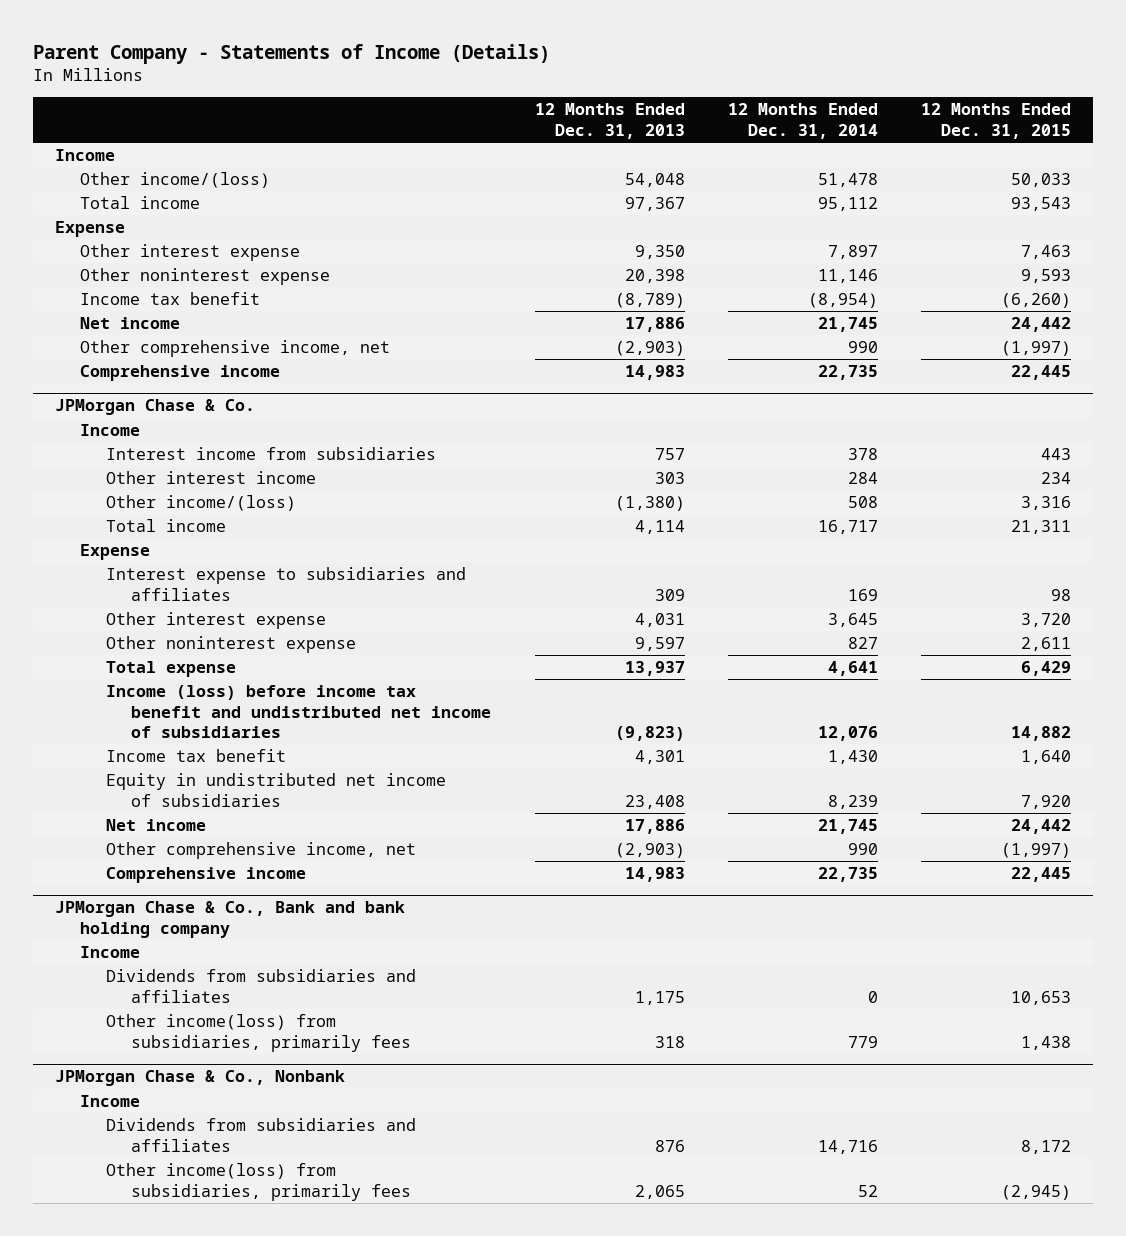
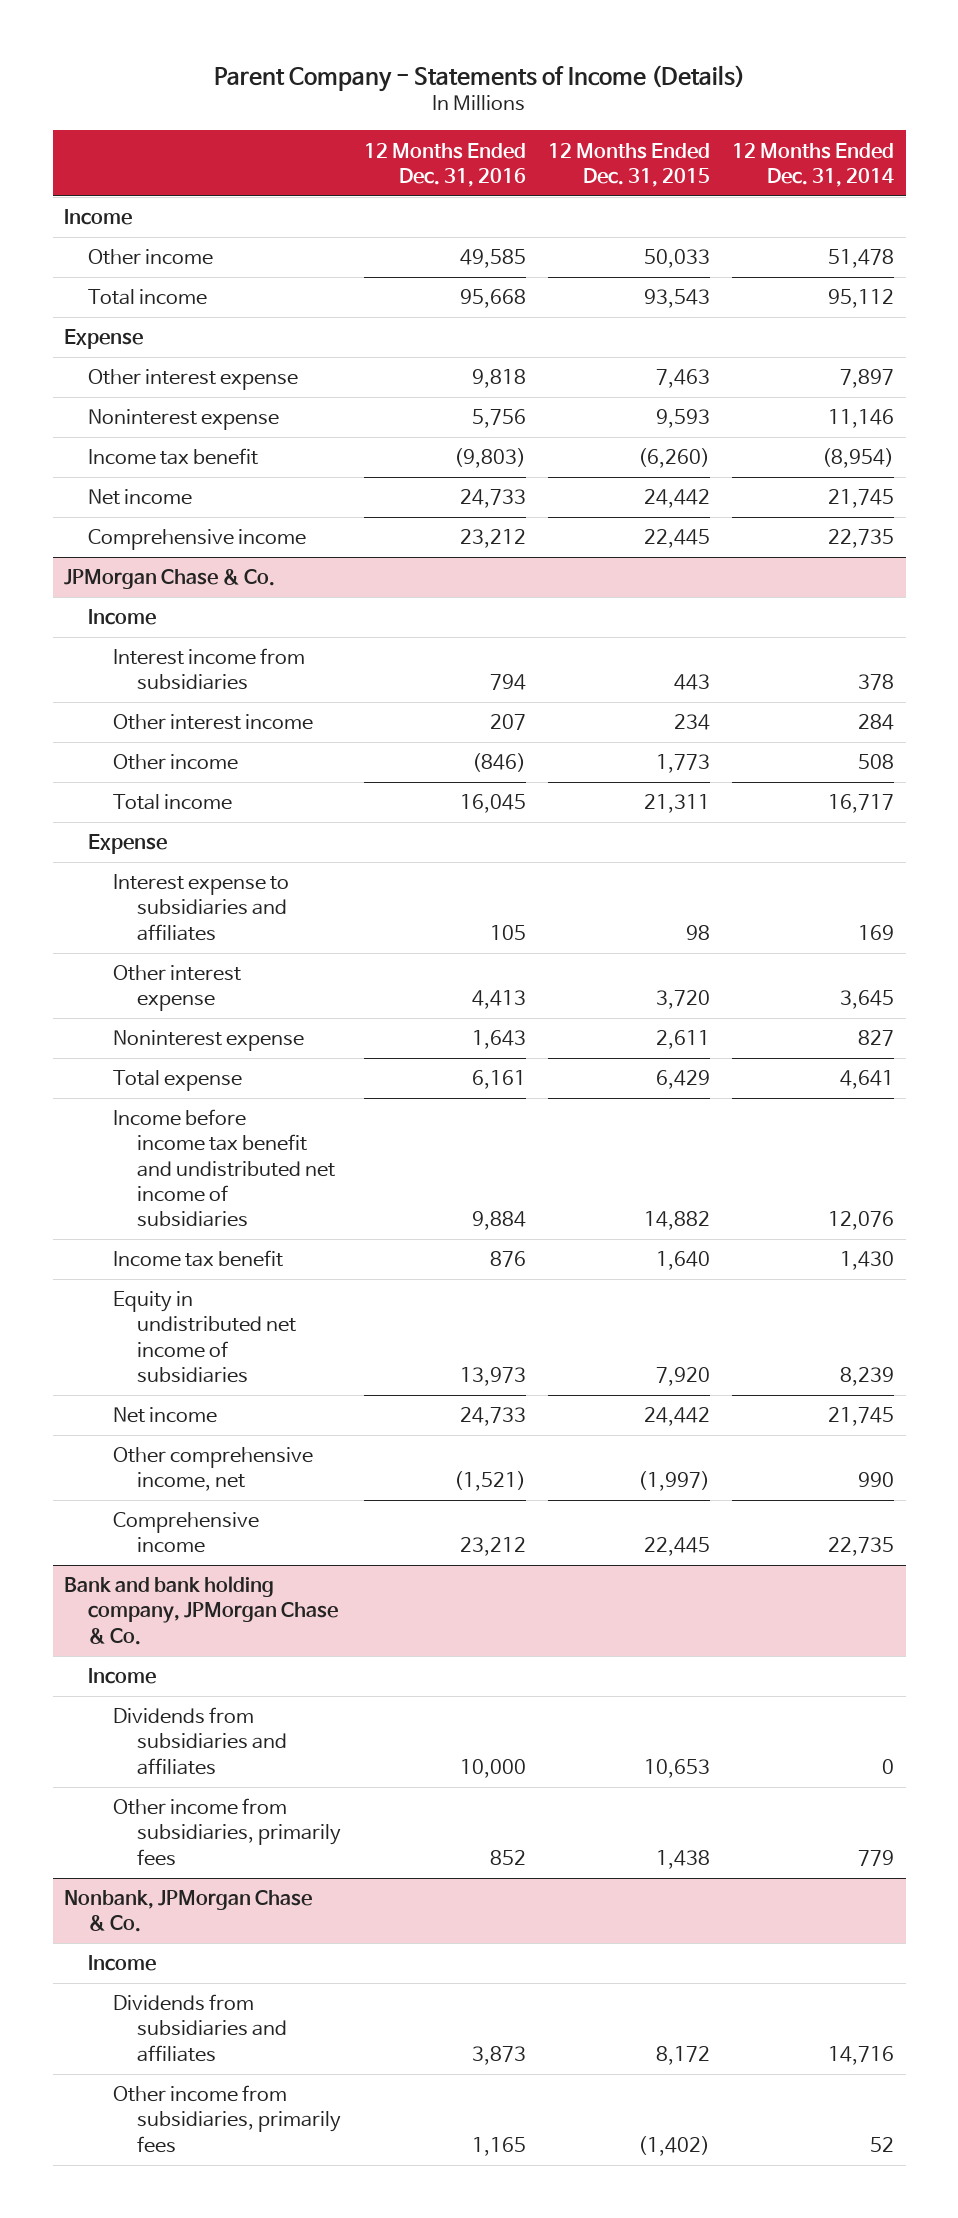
[534,103,685,139] 12 Months Ended Dec. 31, 2013 -> none
none -> [363,142,526,187] 12 Months Ended Dec. 31, 2016
[80,172,271,189] Other income/(loss) -> [88,249,214,266] Other income
[80,268,331,286] Other noninterest expense -> [88,409,280,431] Noninterest expense
[80,340,391,358] Other comprehensive income, net -> none
[105,495,296,512] Other income/(loss) -> [112,754,238,771] Other income
[1021,496,1072,511] 3,316 -> [656,754,711,774] 1,773
[105,636,356,654] Other noninterest expense -> [112,1030,304,1052] Noninterest expense
[105,685,492,739] Income (loss) before income tax benefit and undistributed net income of subsidiaries -> [112,1109,336,1227] Income before income tax benefit and undistributed net income of subsidiaries
[54,901,405,938] JPMorgan Chase & Co., Bank and bank holding company -> [63,1576,339,1645] Bank and bank holding company, JPMorgan Chase & Co.
[105,1014,412,1052] Other income(loss) from subsidiaries, primarily fees -> [112,1798,342,1866] Other income from subsidiaries, primarily fees
[54,1070,345,1087] JPMorgan Chase & Co., Nonbank -> [63,1890,312,1933] Nonbank, JPMorgan Chase & Co.
[105,1163,412,1201] Other income(loss) from subsidiaries, primarily fees -> [112,2085,342,2153] Other income from subsidiaries, primarily fees
[1001,1184,1072,1200] (2,945) -> [638,2135,711,2156] (1,402)

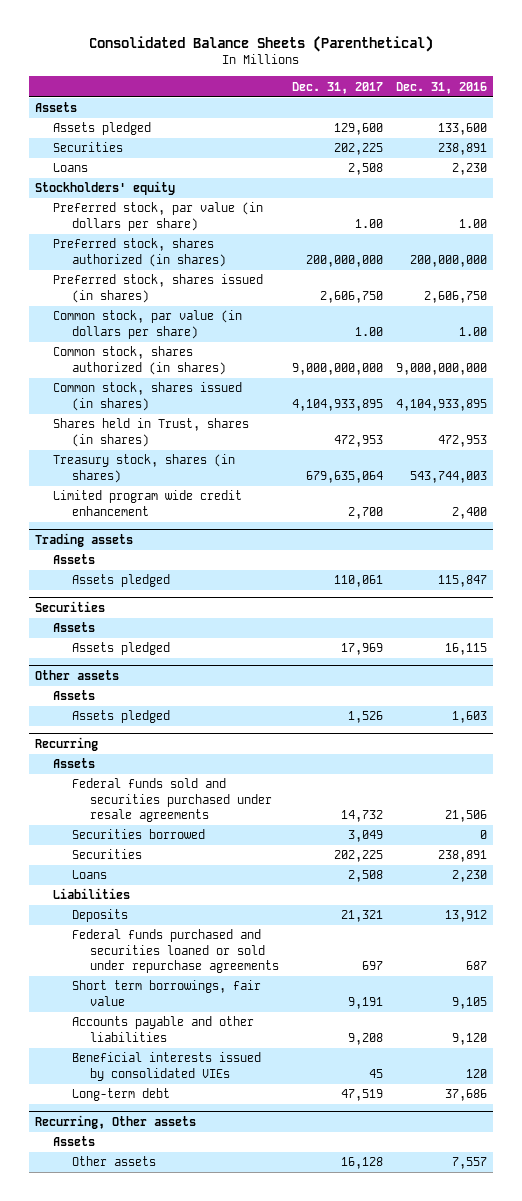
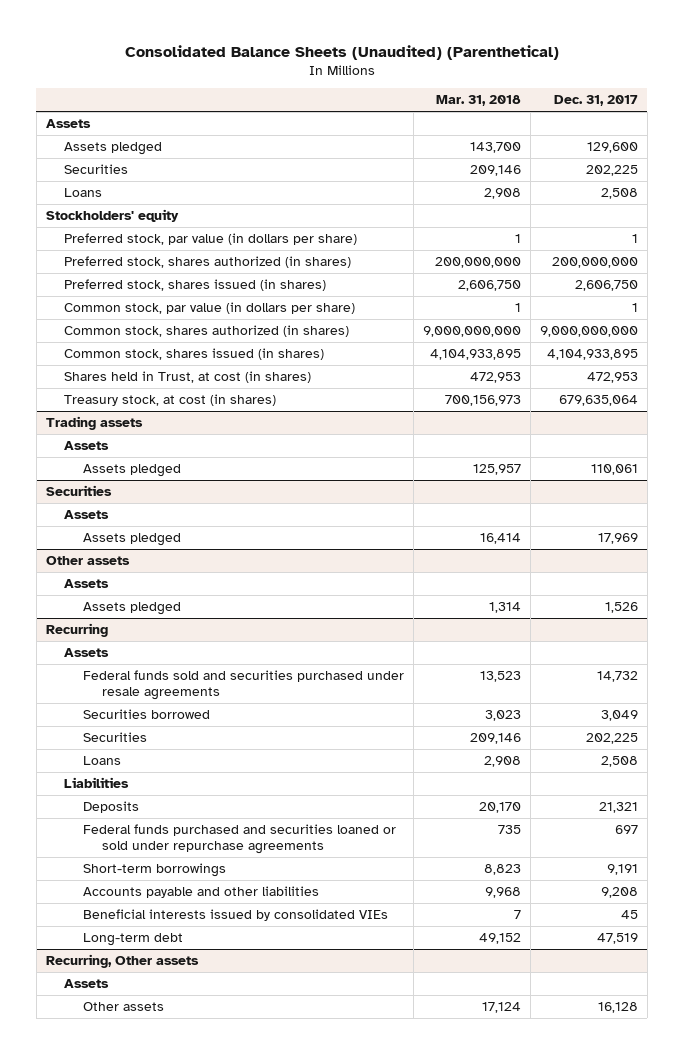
[88,35,433,52] Consolidated Balance Sheets (Parenthetical) -> [124,44,559,60] Consolidated Balance Sheets (Unaudited) (Parenthetical)
[395,81,487,94] Dec. 31, 2016 -> none
none -> [435,95,521,107] Mar. 31, 2018
[354,218,383,228] 1.00 -> [631,233,638,243] 1
[354,326,383,336] 1.00 -> [631,302,638,312] 1
[53,490,243,516] Limited program wide credit enhancement -> none
[53,418,250,447] Shares held in Trust, shares (in shares) -> [64,370,312,383] Shares held in Trust, at cost (in shares)
[53,454,236,483] Treasury stock, shares (in shares) -> [64,393,277,406] Treasury stock, at cost (in shares)
[71,980,261,1006] Short term borrowings, fair value -> [83,862,227,877] Short-term borrowings

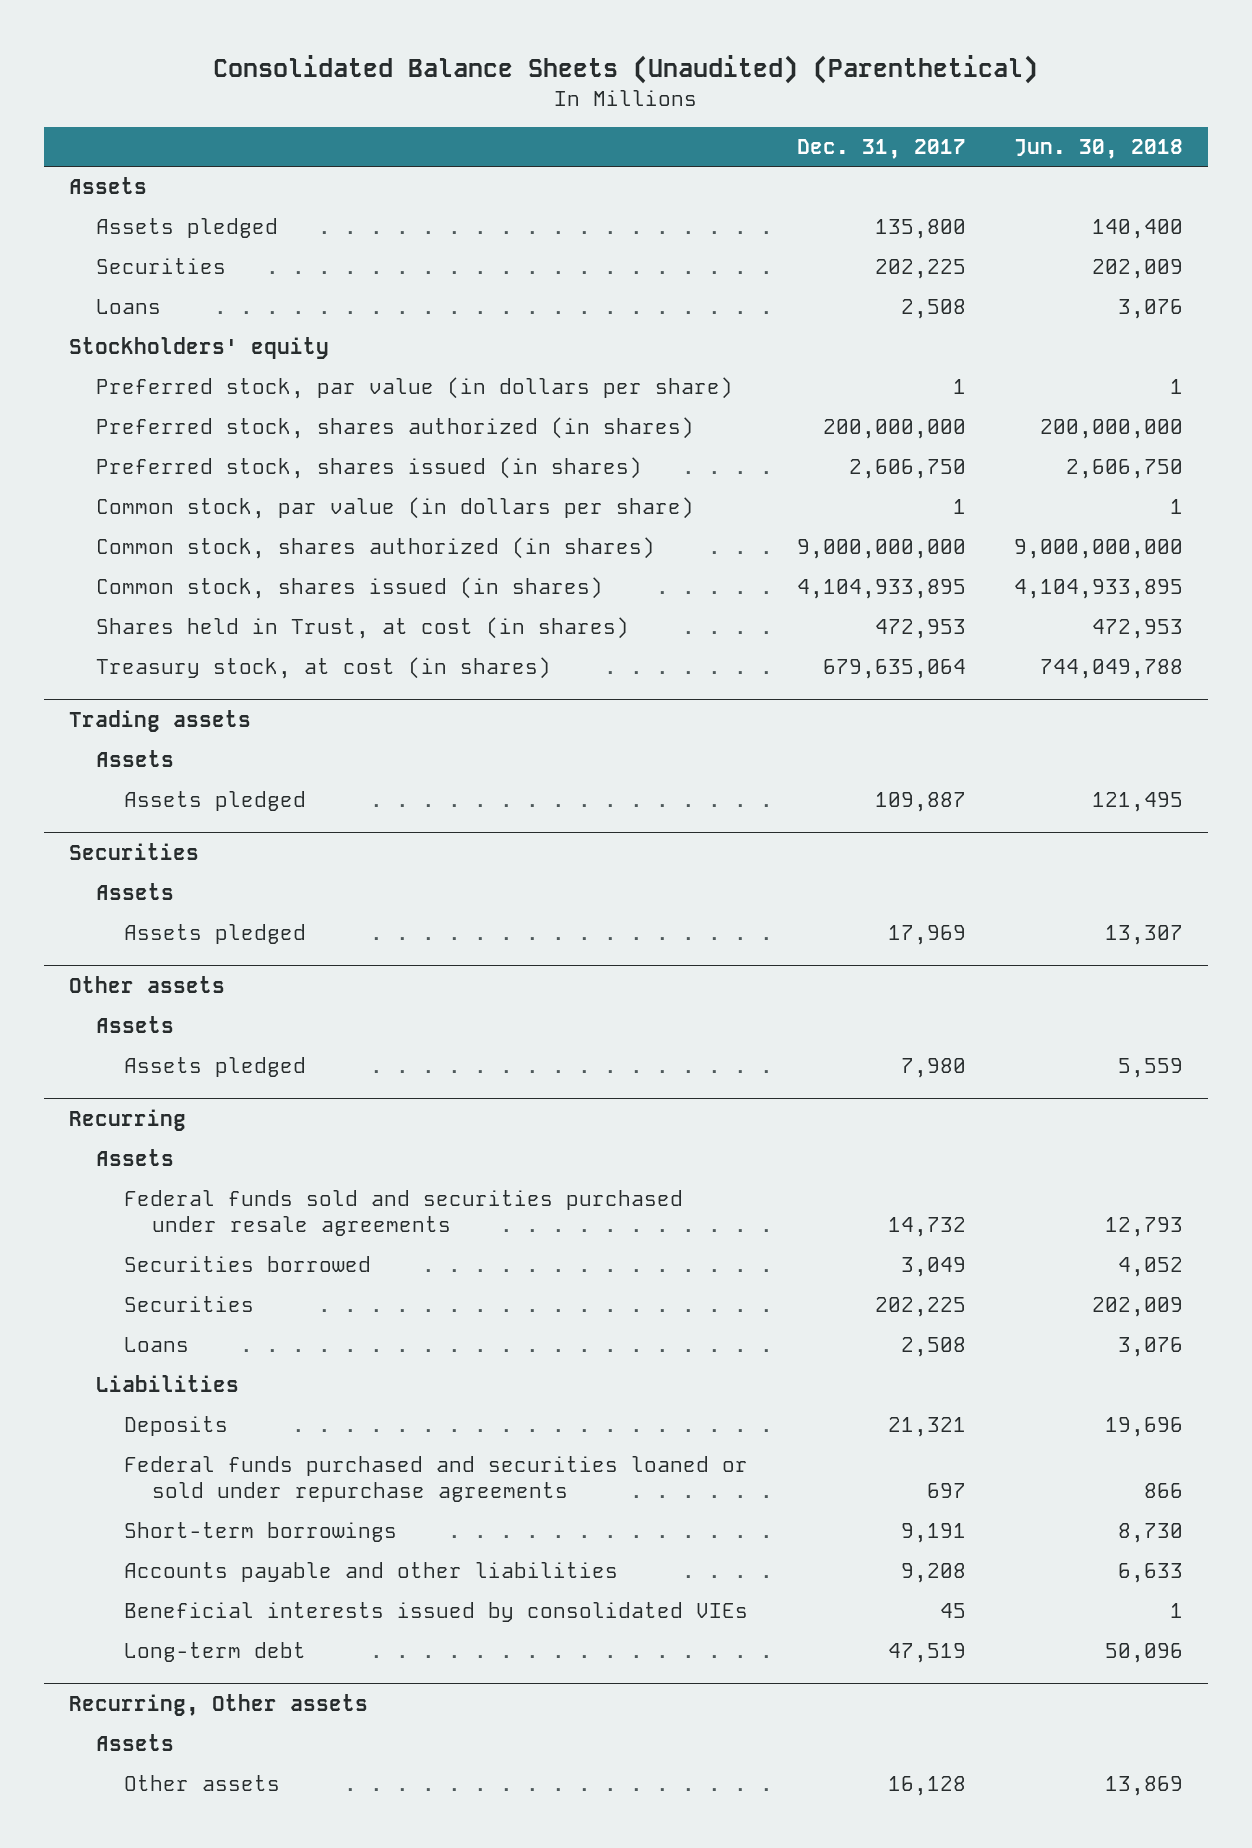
[435,95,521,107] Mar. 31, 2018 -> none
none -> [1014,138,1184,159] Jun. 30, 2018
[586,141,638,153] 129,600 -> [874,219,966,240] 135,800
[590,463,638,475] 110,061 -> [874,792,966,813] 109,887
[604,601,638,613] 1,526 -> [900,1058,966,1079] 7,980

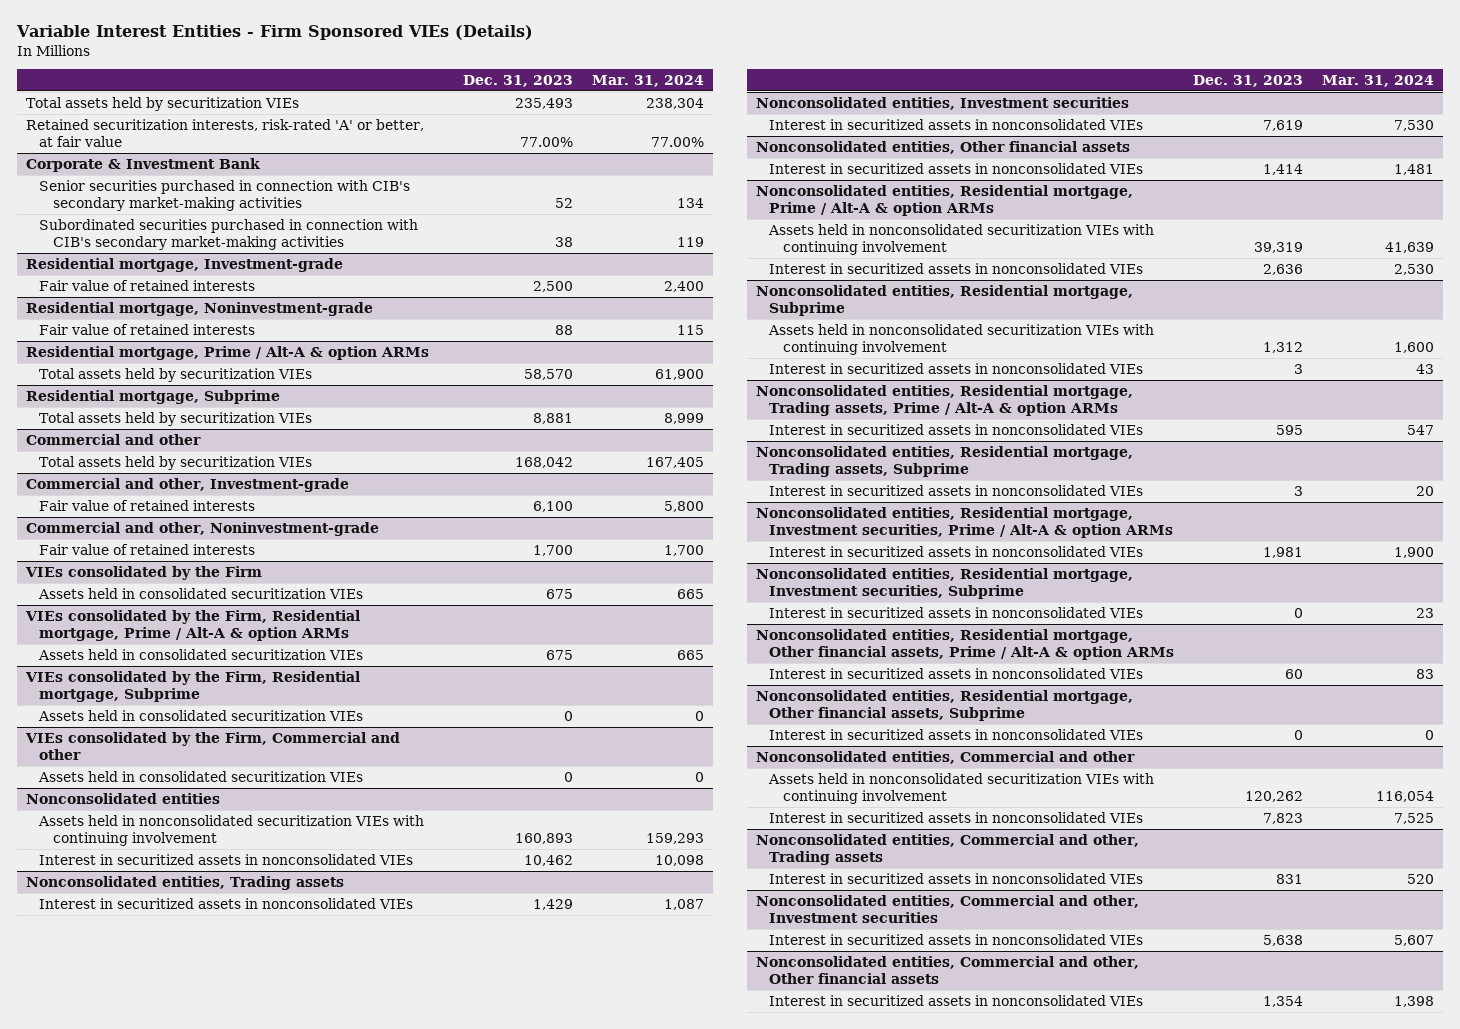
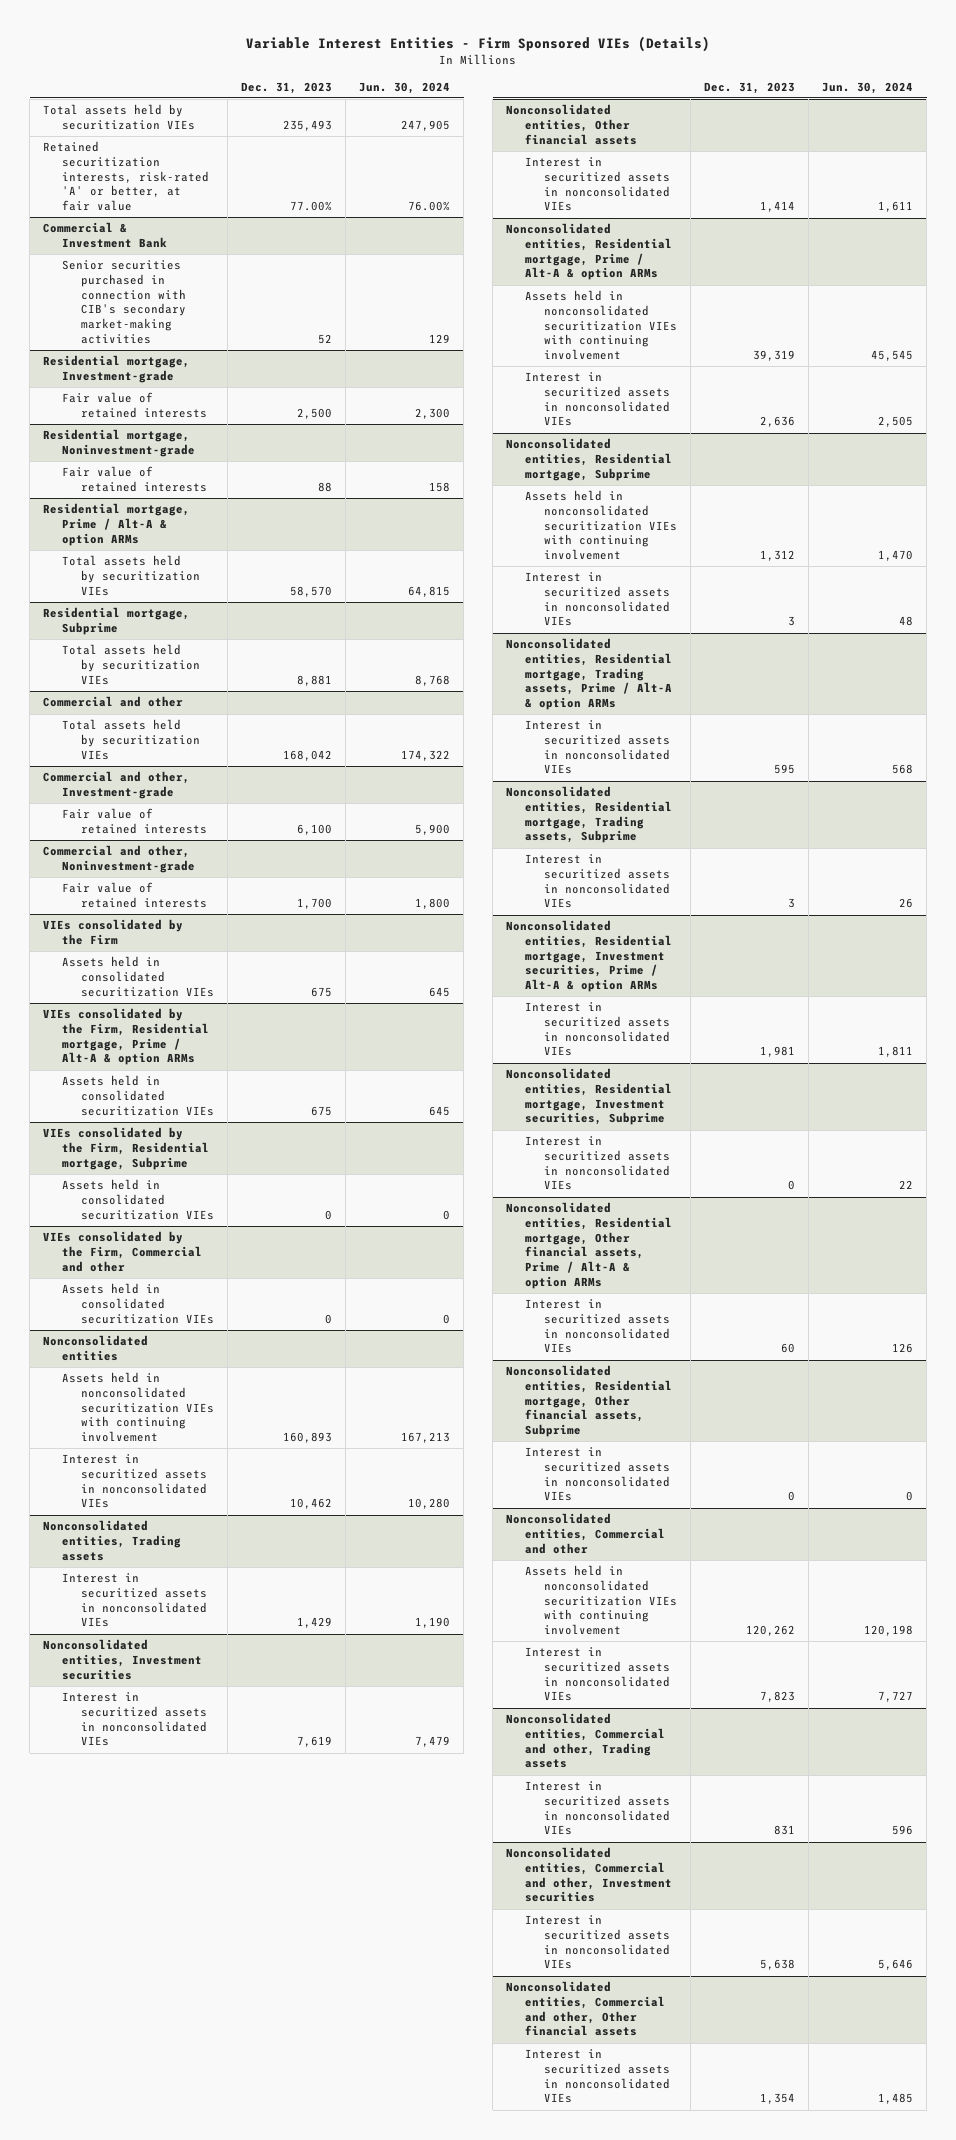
[591,74,704,87] Mar. 31, 2024 -> none
none -> [359,81,451,94] Jun. 30, 2024
[25,157,260,172] Corporate & Investment Bank -> [43,222,168,249] Commercial & Investment Bank
[39,218,419,250] Subordinated securities purchased in connection with CIB's secondary market-making activities -> none

